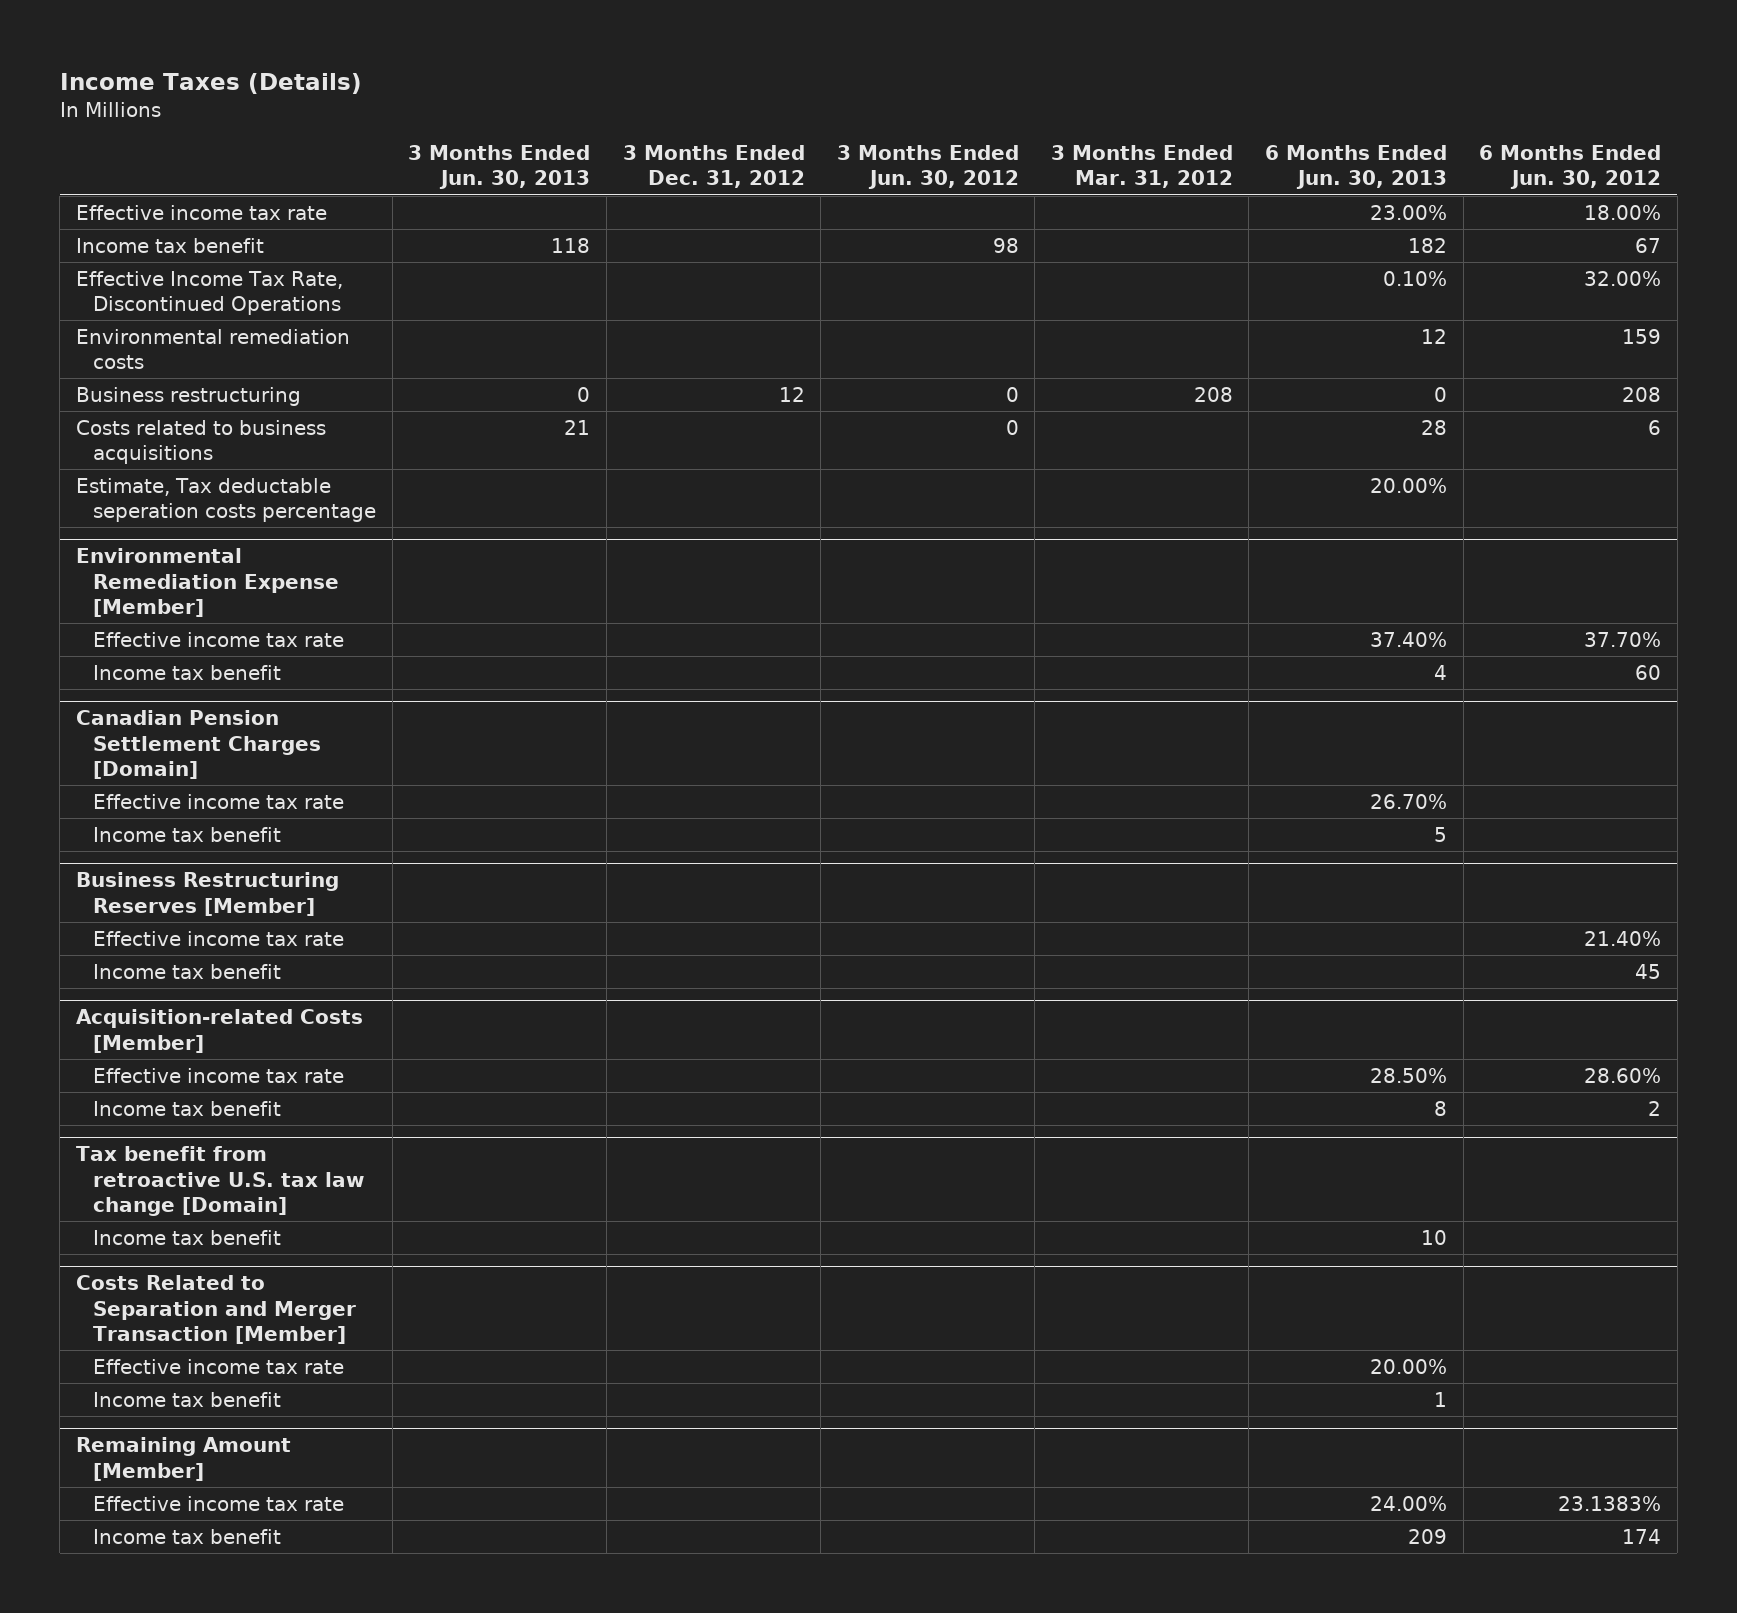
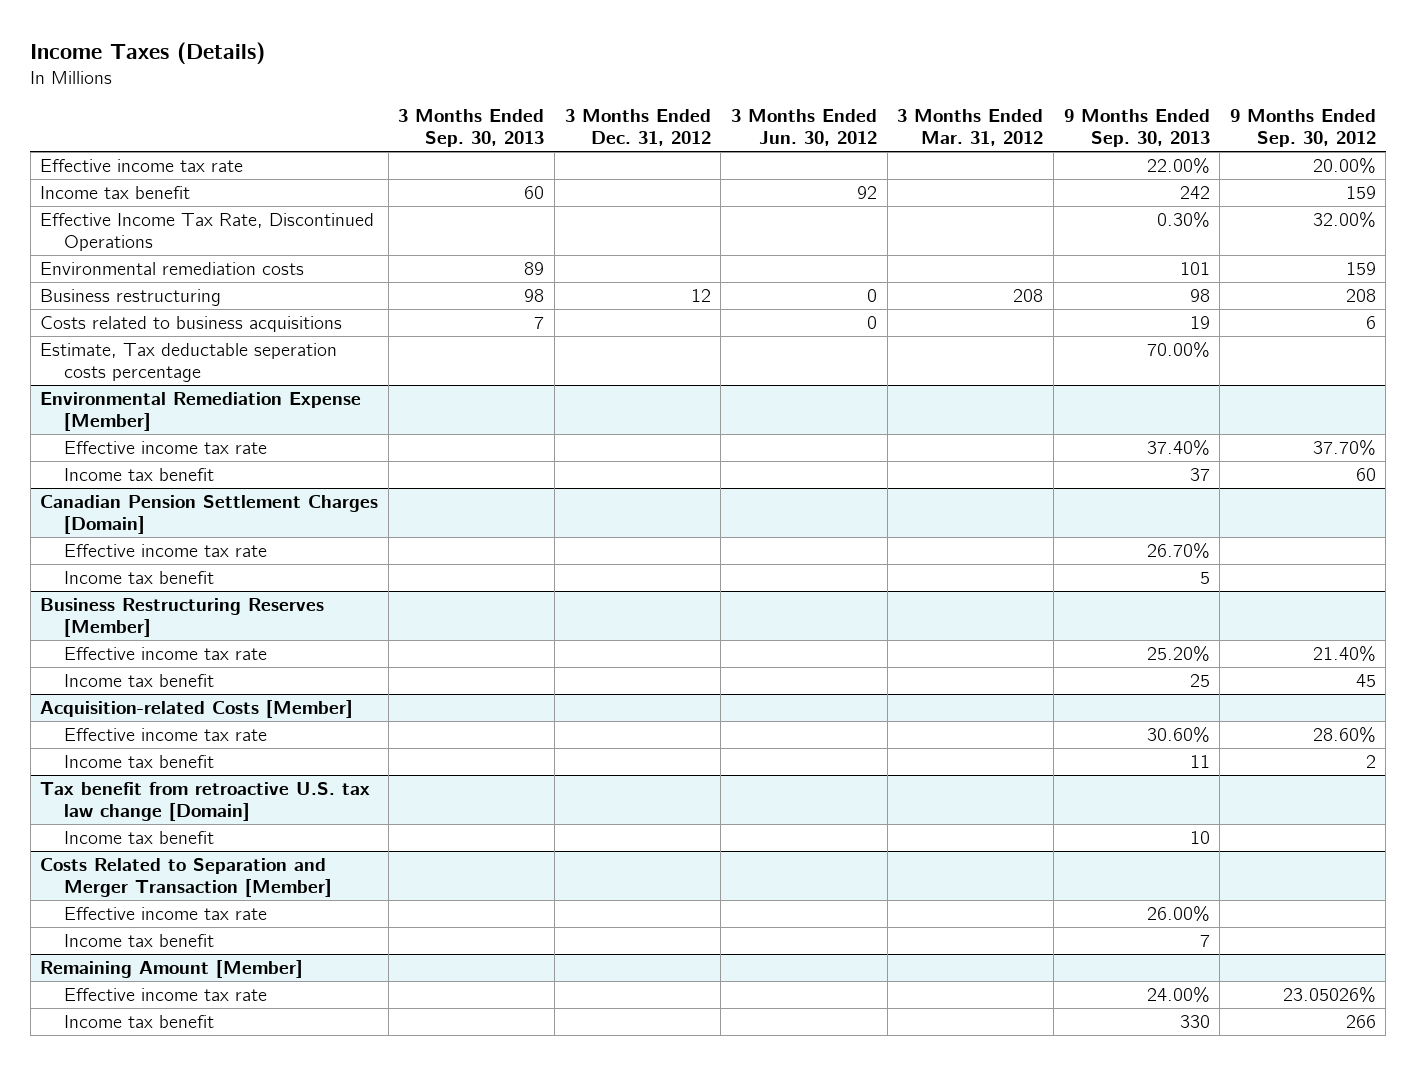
[408,145,591,190] 3 Months Ended Jun. 30, 2013 -> none
[1265,145,1448,190] 6 Months Ended Jun. 30, 2013 -> none
[1479,145,1662,190] 6 Months Ended Jun. 30, 2012 -> none
none -> [398,109,545,148] 3 Months Ended Sep. 30, 2013
none -> [1063,109,1210,148] 9 Months Ended Sep. 30, 2013
none -> [1229,109,1376,148] 9 Months Ended Sep. 30, 2012
[992,237,1019,253] 98 -> [856,185,877,199] 92

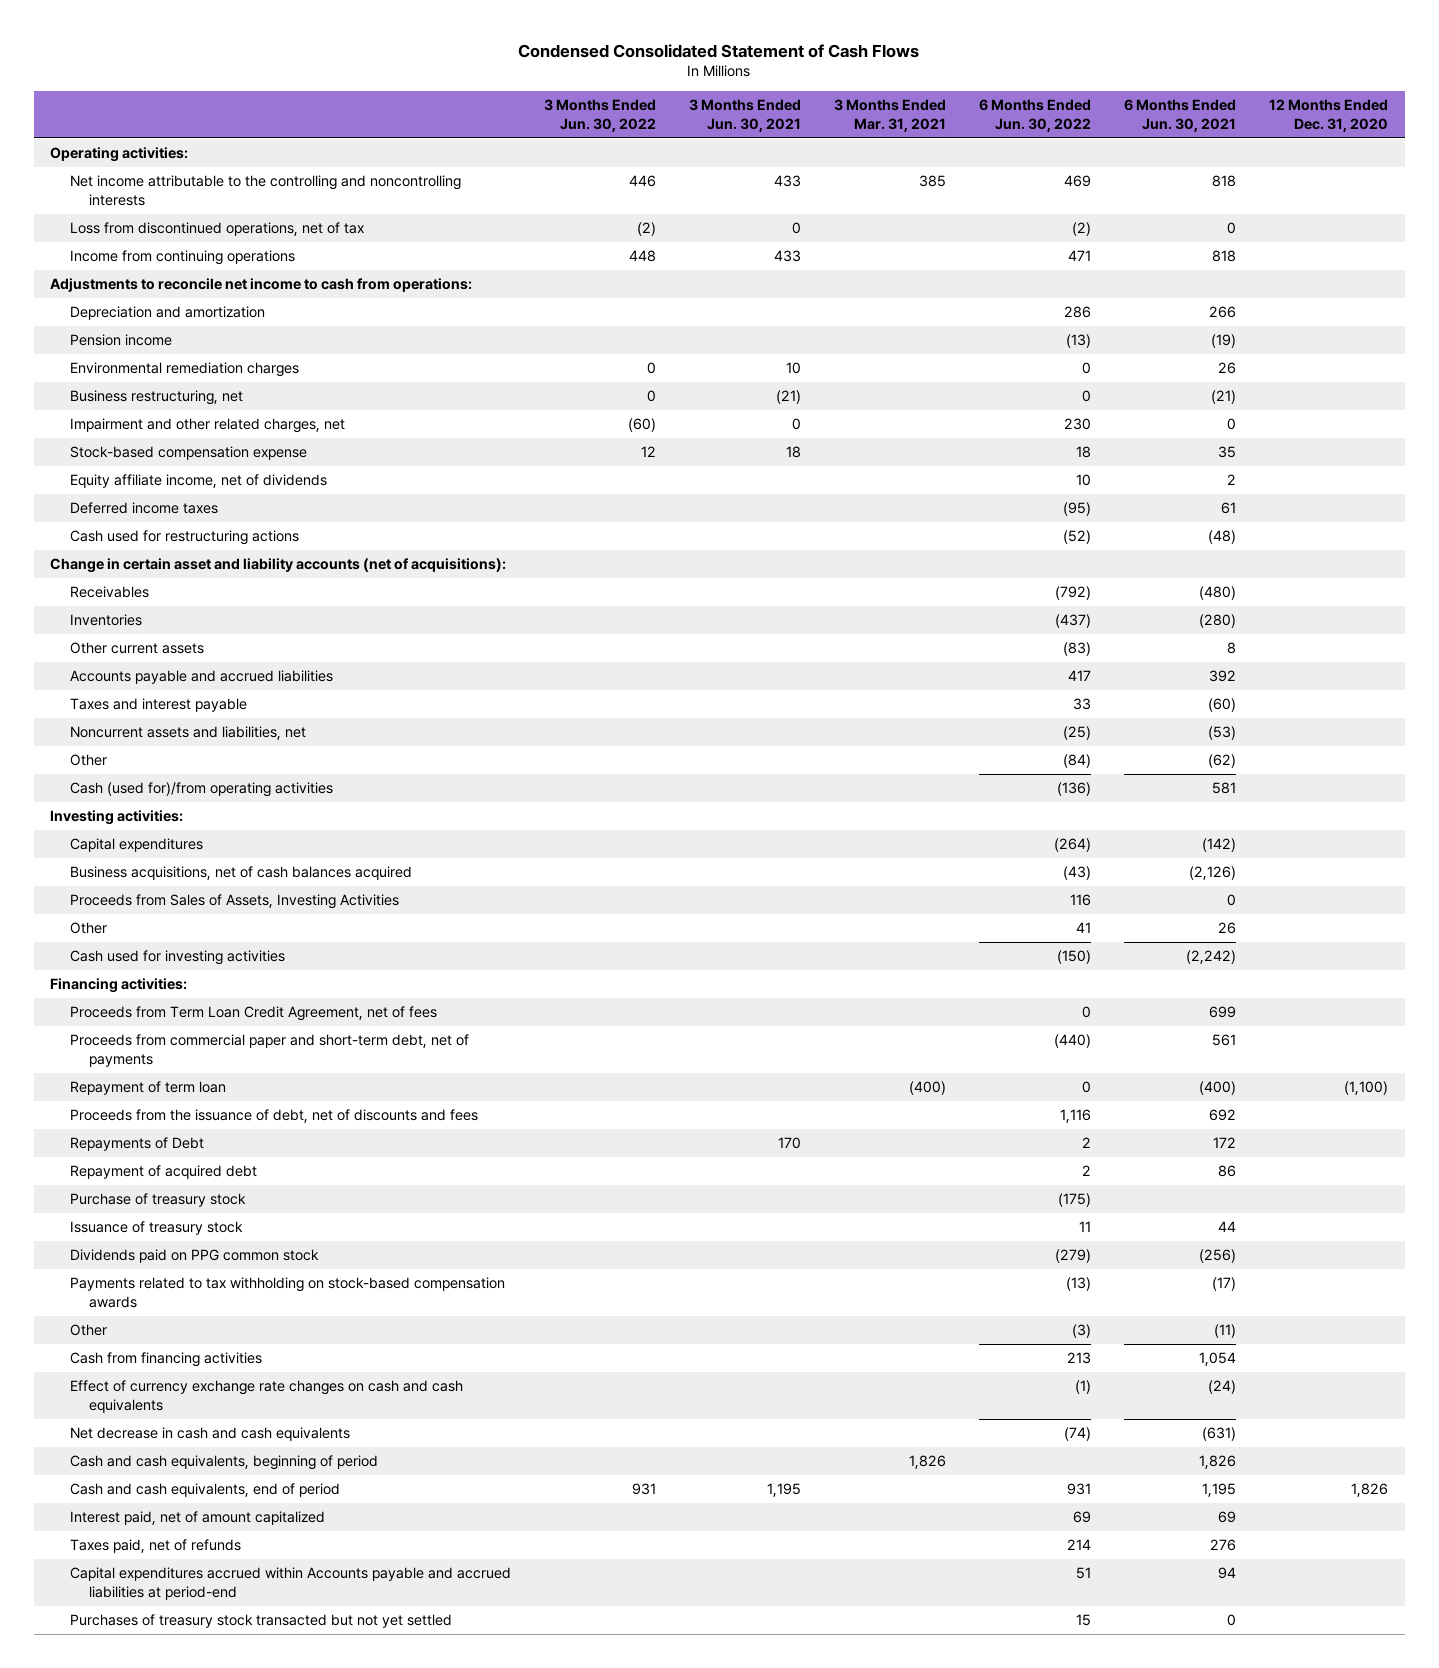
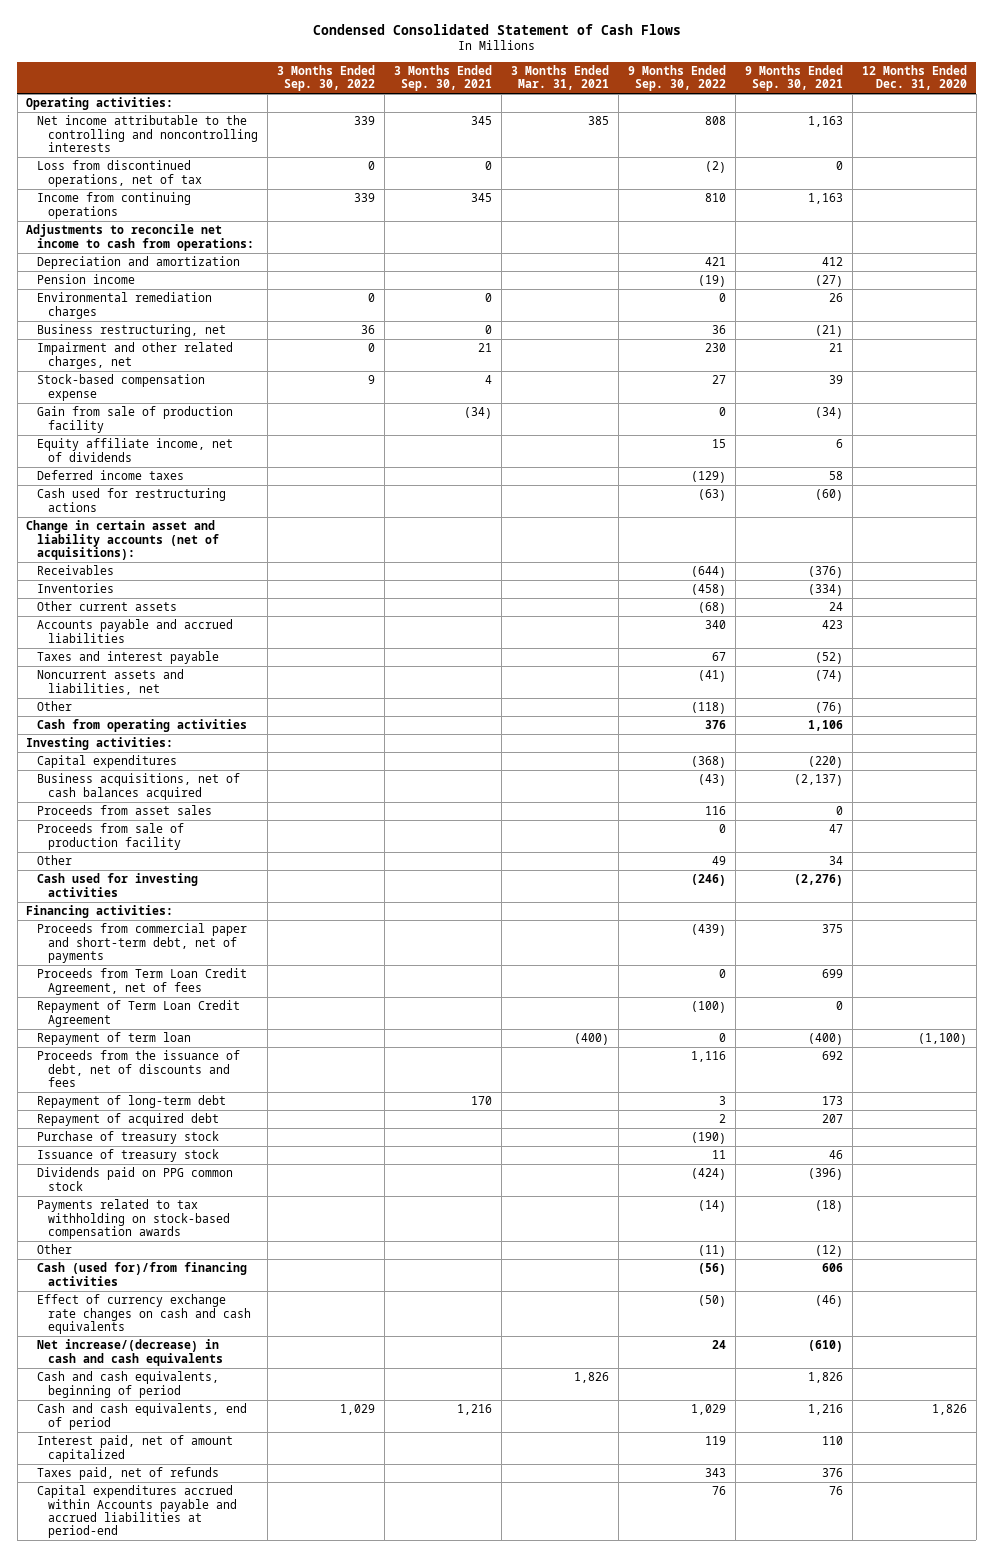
[543,99,656,133] 3 Months Ended Jun. 30, 2022 -> none
[688,99,801,133] 3 Months Ended Jun. 30, 2021 -> none
[978,99,1091,133] 6 Months Ended Jun. 30, 2022 -> none
[1124,99,1237,133] 6 Months Ended Jun. 30, 2021 -> none
none -> [277,65,376,92] 3 Months Ended Sep. 30, 2022
none -> [394,65,493,92] 3 Months Ended Sep. 30, 2021
none -> [627,65,726,92] 9 Months Ended Sep. 30, 2022
none -> [744,65,843,92] 9 Months Ended Sep. 30, 2021
none -> [37,406,234,433] Gain from sale of production facility
[69,782,333,798] Cash (used for)/from operating activities -> [37,719,248,733] Cash from operating activities
[69,894,399,910] Proceeds from Sales of Assets, Investing Activities -> [37,805,213,816] Proceeds from asset sales
none -> [37,823,185,850] Proceeds from sale of production facility
[69,1006,437,1022] Proceeds from Term Loan Credit Agreement, net of fees -> [37,968,248,995] Proceeds from Term Loan Credit Agreement, net of fees
none -> [37,1000,241,1027] Repayment of Term Loan Credit Agreement
[69,1137,204,1152] Repayments of Debt -> [37,1095,227,1109] Repayment of long-term debt
[69,1352,262,1368] Cash from financing activities -> [37,1262,248,1286] Cash (used for)/from financing activities
[69,1427,350,1442] Net decrease in cash and cash equivalents -> [37,1339,224,1366] Net increase/(decrease) in cash and cash equivalents
[69,1614,452,1629] Purchases of treasury stock transacted but not yet settled -> none

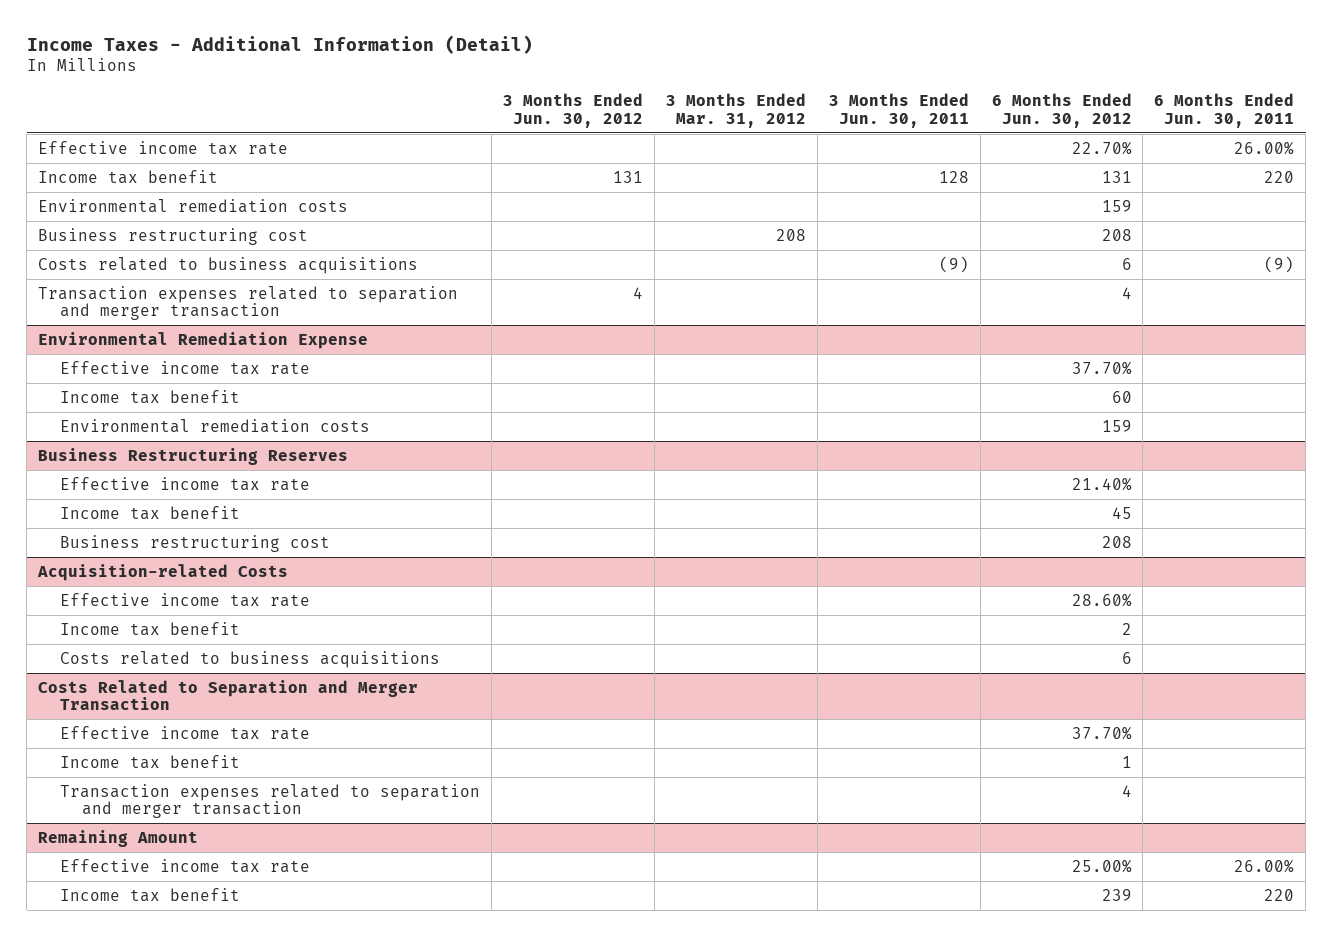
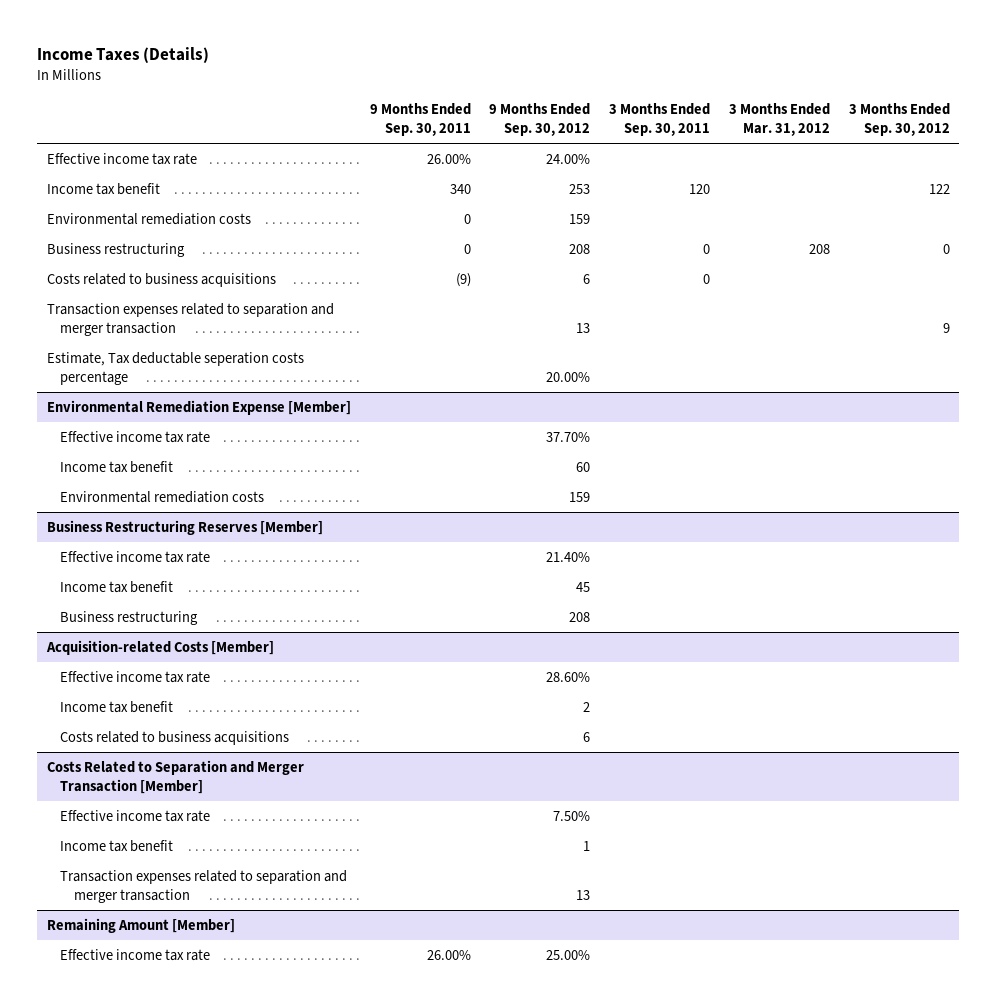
[26,34,533,54] Income Taxes - Additional Information (Detail) -> [37,47,210,64] Income Taxes (Details)
[502,93,643,128] 3 Months Ended Jun. 30, 2012 -> none
[828,93,969,128] 3 Months Ended Jun. 30, 2011 -> none
[991,93,1132,128] 6 Months Ended Jun. 30, 2012 -> none
[1154,93,1295,128] 6 Months Ended Jun. 30, 2011 -> none
none -> [369,103,471,137] 9 Months Ended Sep. 30, 2011
none -> [489,103,591,137] 9 Months Ended Sep. 30, 2012
none -> [609,103,711,137] 3 Months Ended Sep. 30, 2011
none -> [848,103,950,137] 3 Months Ended Sep. 30, 2012
[38,227,309,245] Business restructuring cost -> [46,242,185,257] Business restructuring
none -> [46,351,304,385] Estimate, Tax deductable seperation costs percentage
[38,331,369,349] Environmental Remediation Expense -> [46,399,351,415] Environmental Remediation Expense [Member]
[38,447,349,465] Business Restructuring Reserves -> [46,519,323,535] Business Restructuring Reserves [Member]
[59,534,330,552] Business restructuring cost -> [60,610,199,625] Business restructuring
[37,563,289,581] Acquisition-related Costs -> [45,639,274,655] Acquisition-related Costs [Member]
[38,679,419,711] Costs Related to Separation and Merger Transaction -> [46,759,304,794] Costs Related to Separation and Merger Transaction [Member]
[38,829,199,847] Remaining Amount -> [46,917,235,933] Remaining Amount [Member]
[59,887,240,902] Income tax benefit -> none

